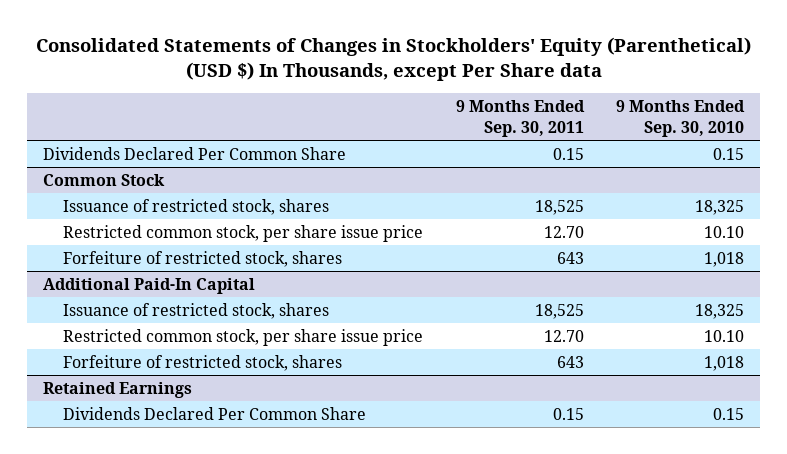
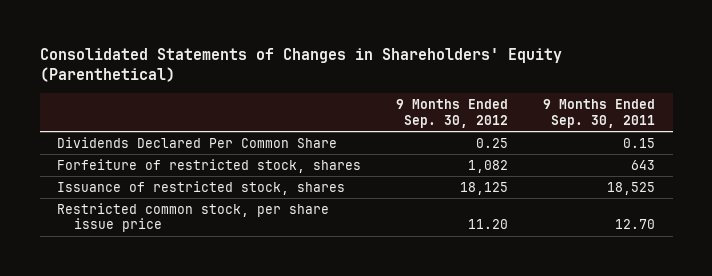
[35,37,751,82] Consolidated Statements of Changes in Stockholders' Equity (Parenthetical) (USD $) In Thousands, except Per Share data -> [39,47,562,83] Consolidated Statements of Changes in Shareholders' Equity (Parenthetical)
[615,100,745,137] 9 Months Ended Sep. 30, 2010 -> none
none -> [396,99,509,128] 9 Months Ended Sep. 30, 2012
[43,173,166,186] Common Stock -> none
[63,198,330,215] Issuance of restricted stock, shares -> none
[63,224,424,242] Restricted common stock, per share issue price -> none
[43,277,256,294] Additional Paid-In Capital -> none
[63,354,343,371] Forfeiture of restricted stock, shares -> none
[43,381,193,398] Retained Earnings -> none
[63,406,367,420] Dividends Declared Per Common Share -> none

